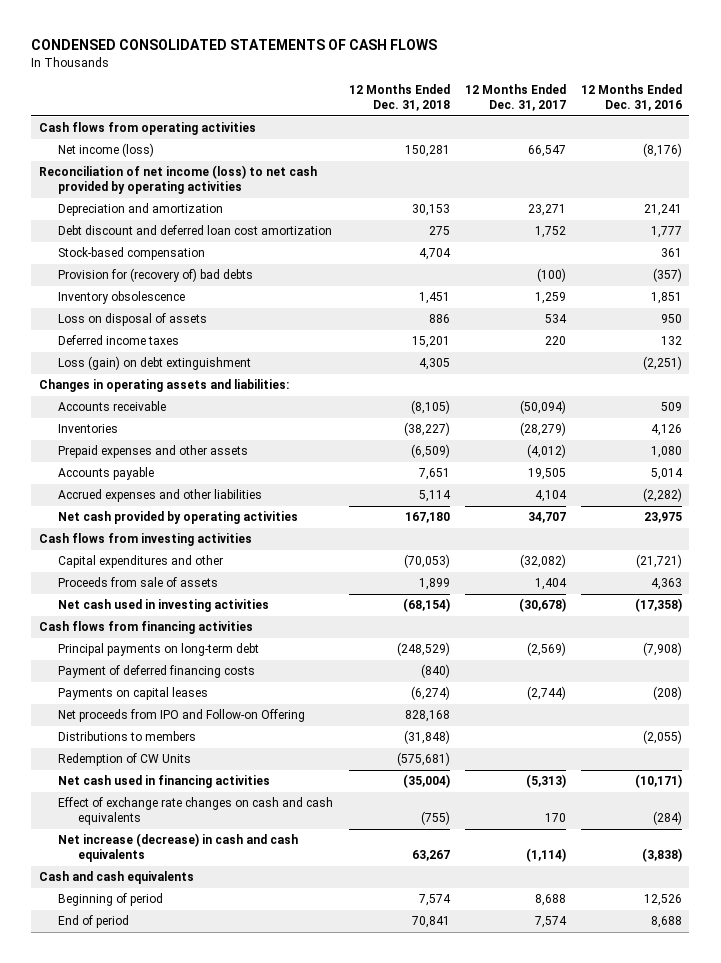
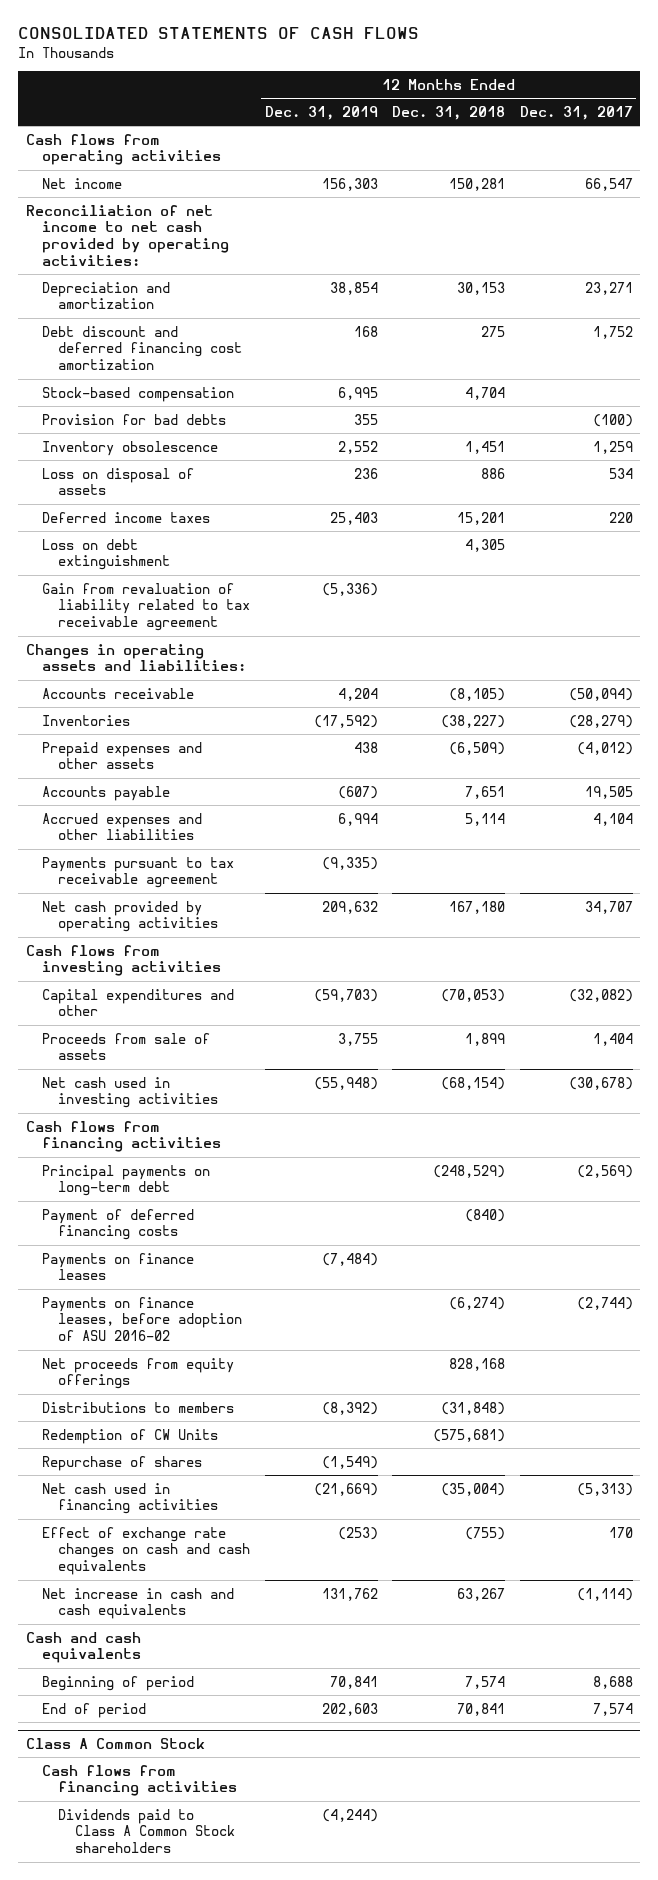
[31,39,438,51] CONDENSED CONSOLIDATED STATEMENTS OF CASH FLOWS -> [18,27,420,40] CONSOLIDATED STATEMENTS OF CASH FLOWS
[580,84,682,111] 12 Months Ended Dec. 31, 2016 -> none
none -> [264,105,378,120] Dec. 31, 2019
[58,143,155,158] Net income (loss) -> [42,177,123,189] Net income
[39,165,318,194] Reconciliation of net income (loss) to net cash provided by operating activities -> [25,204,230,266] Reconciliation of net income to net cash provided by operating activities:
[58,225,333,236] Debt discount and deferred loan cost amortization -> [42,325,243,371] Debt discount and deferred financing cost amortization
[58,268,254,283] Provision for (recovery of) bad debts -> [42,413,227,425] Provision for bad debts
[58,356,252,371] Loss (gain) on debt extinguishment -> [42,538,171,571] Loss on debt extinguishment
none -> [42,582,251,632] Gain from revaluation of liability related to tax receivable agreement
none -> [42,856,235,889] Payments pursuant to tax receivable agreement
none -> [42,1252,195,1281] Payments on finance leases
[58,687,209,701] Payments on capital leases -> [42,1296,243,1342] Payments on finance leases, before adoption of ASU 2016-02
[58,709,306,723] Net proceeds from IPO and Follow-on Offering -> [42,1357,235,1390] Net proceeds from equity offerings
none -> [42,1455,203,1471] Repurchase of shares
[58,833,299,862] Net increase (decrease) in cash and cash equivalents -> [42,1587,235,1620] Net increase in cash and cash equivalents
none -> [25,1738,205,1750] Class A Common Stock
none -> [42,1764,238,1797] Cash flows from financing activities
none -> [58,1808,235,1854] Dividends paid to Class A Common Stock shareholders

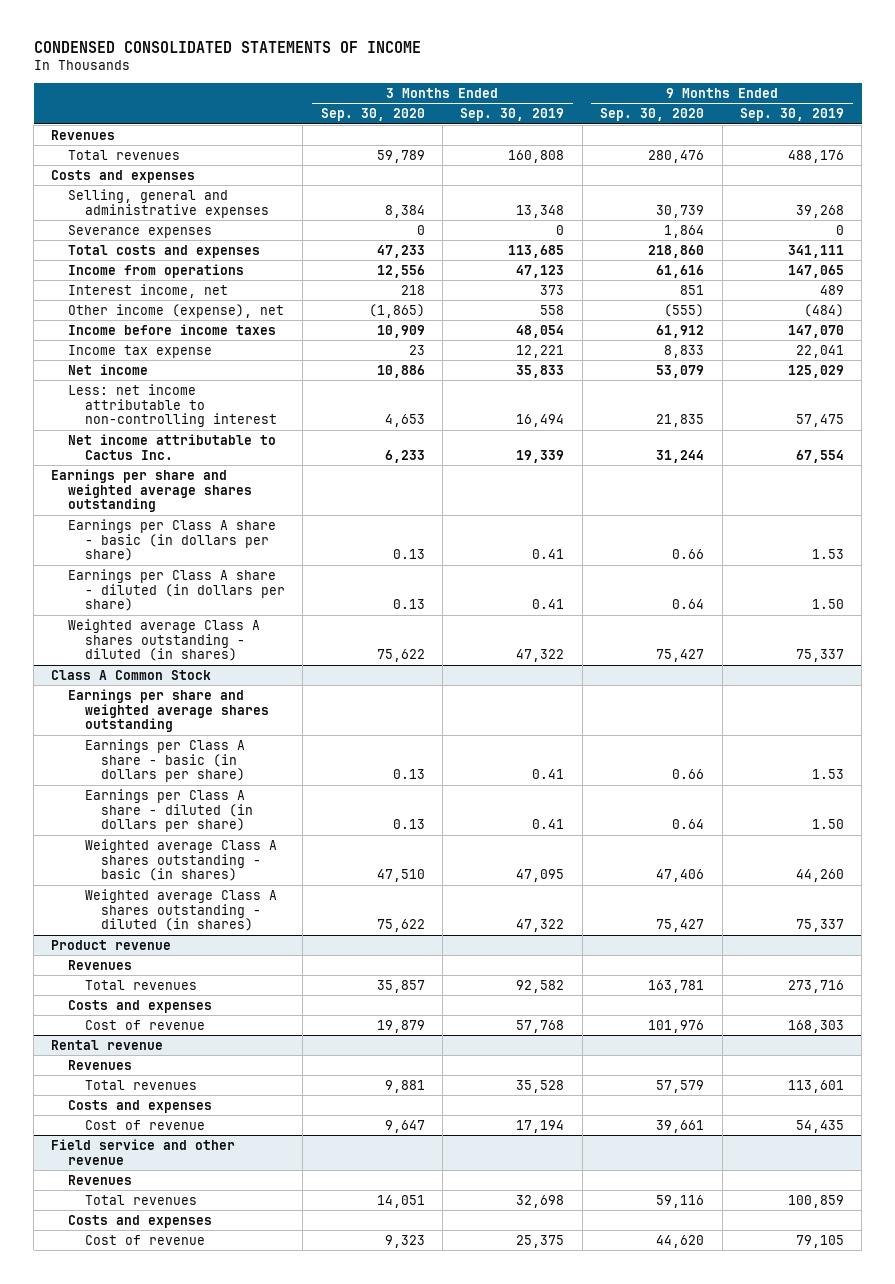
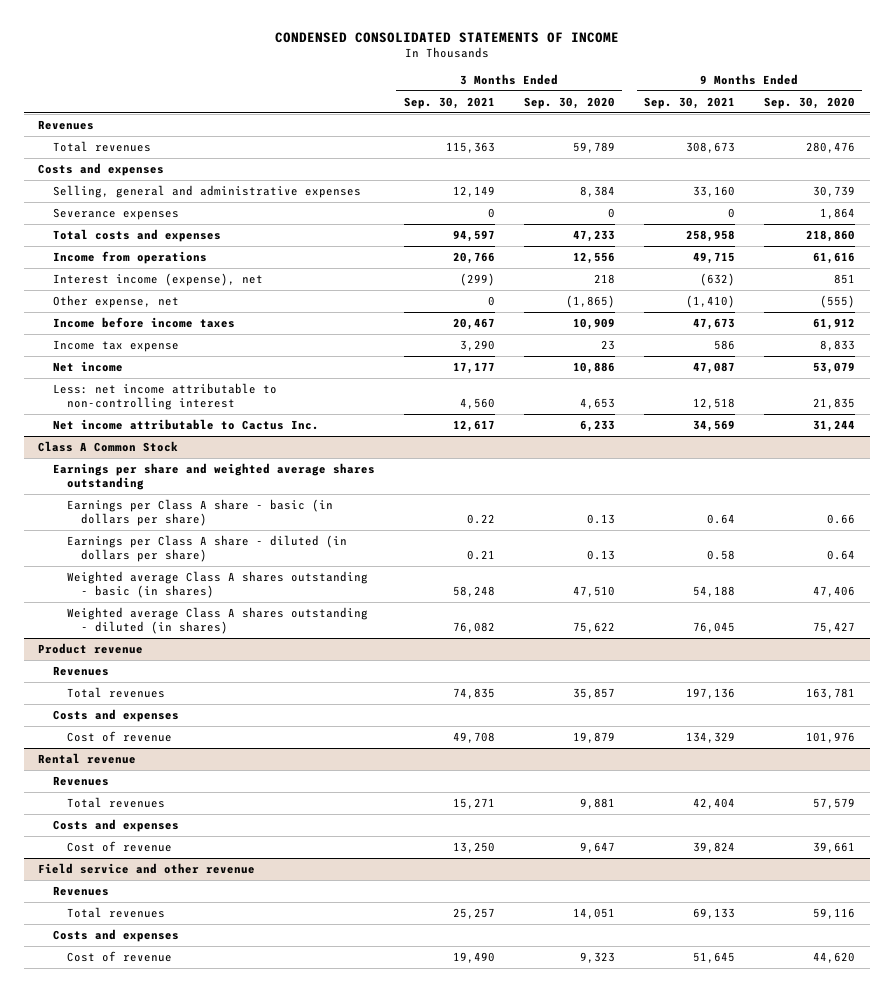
[460,108,565,122] Sep. 30, 2019 -> none
[739,108,844,122] Sep. 30, 2019 -> none
none -> [403,96,495,109] Sep. 30, 2021
none -> [643,96,735,109] Sep. 30, 2021
[68,283,229,298] Interest income, net -> [52,272,263,286] Interest income (expense), net
[68,303,285,318] Other income (expense), net -> [52,294,179,308] Other expense, net
[51,468,253,513] Earnings per share and weighted average shares outstanding -> none
[68,518,277,562] Earnings per Class A share - basic (in dollars per share) -> none
[68,568,285,612] Earnings per Class A share - diluted (in dollars per share) -> none
[68,618,261,662] Weighted average Class A shares outstanding - diluted (in shares) -> none

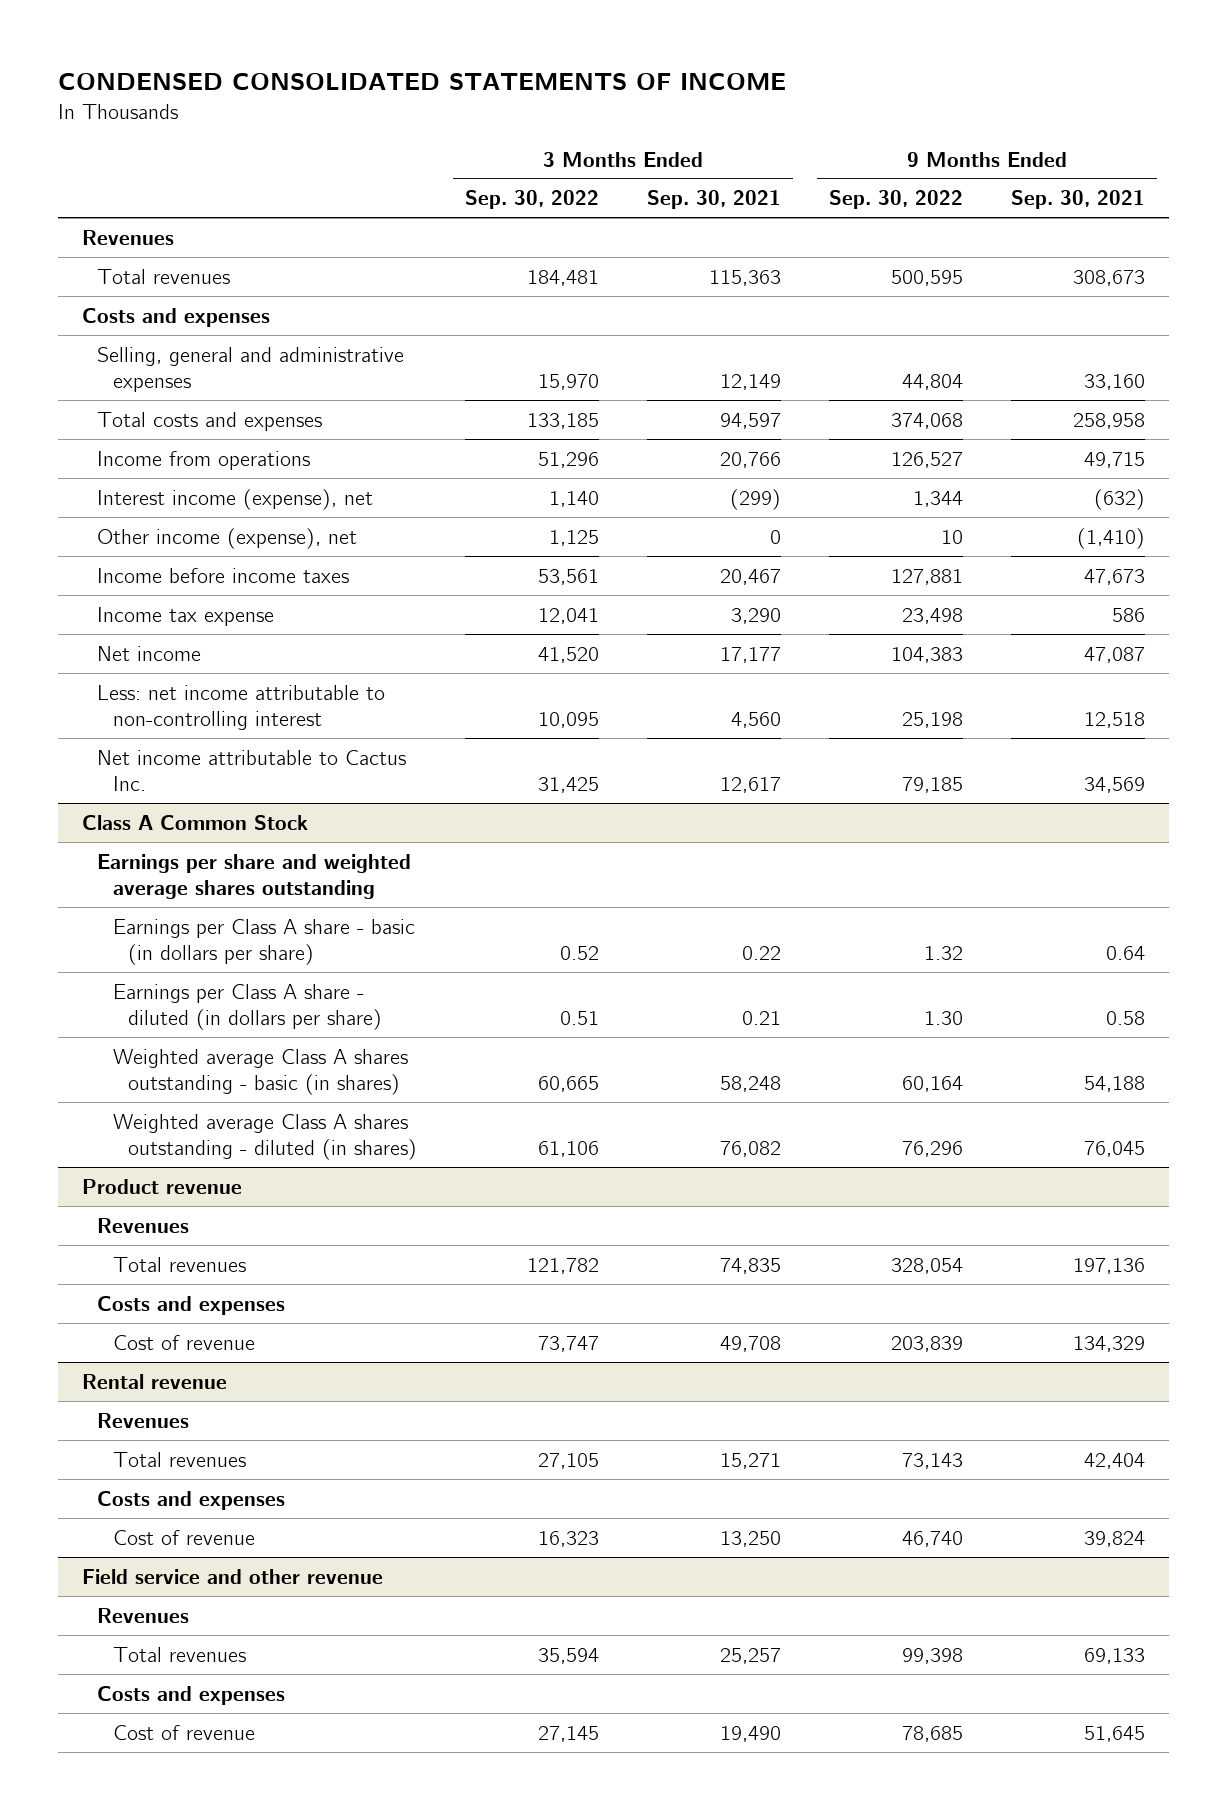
[523,96,615,109] Sep. 30, 2020 -> none
[763,96,855,109] Sep. 30, 2020 -> none
none -> [464,190,599,210] Sep. 30, 2022
none -> [828,190,963,210] Sep. 30, 2022
[52,207,179,220] Severance expenses -> none
[52,294,179,308] Other expense, net -> [97,527,358,549] Other income (expense), net

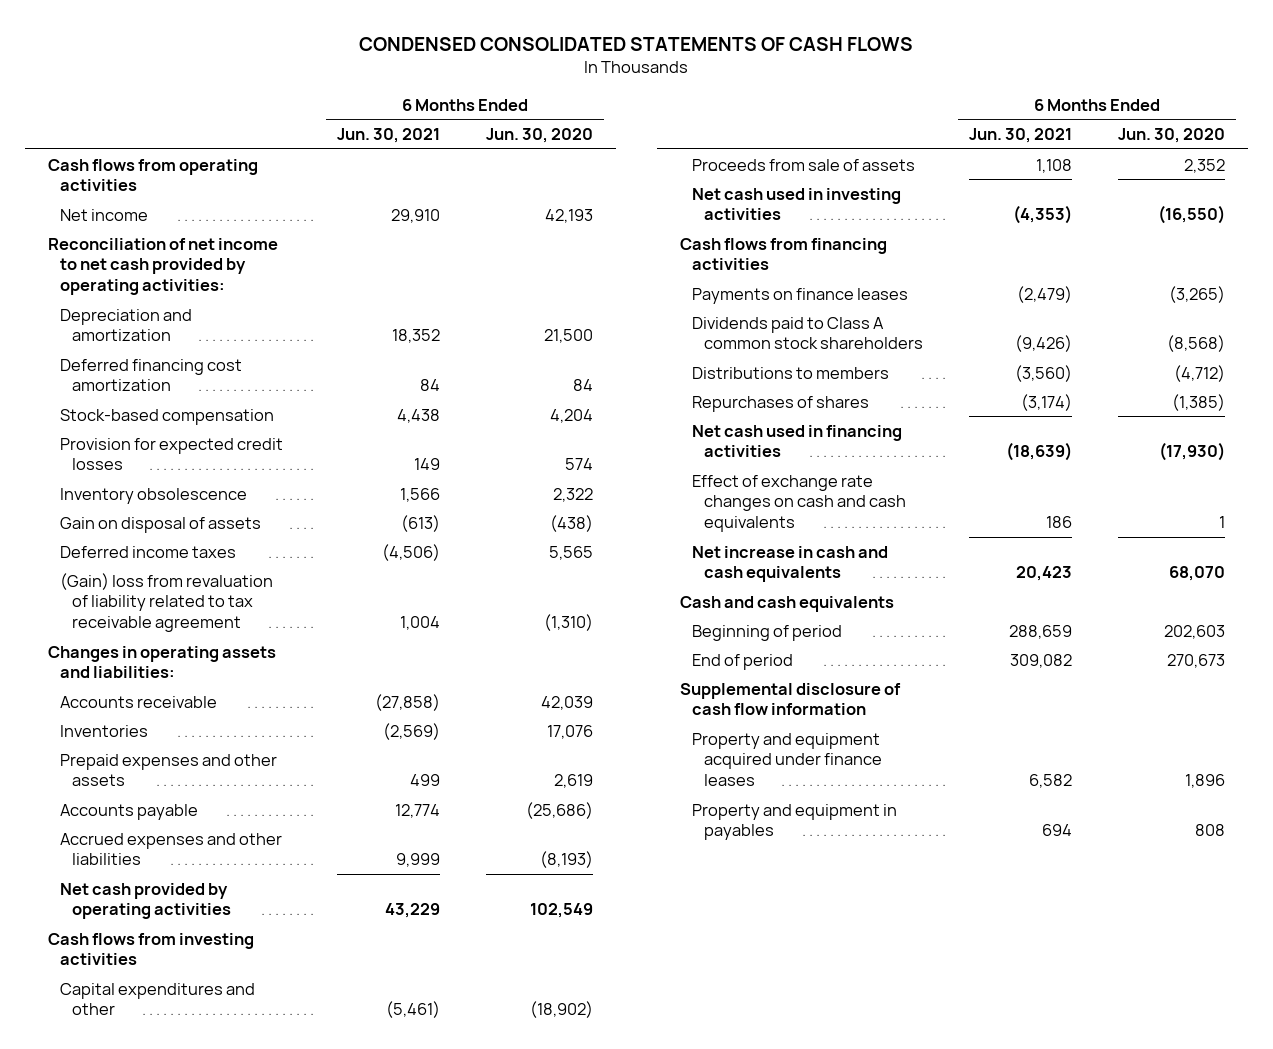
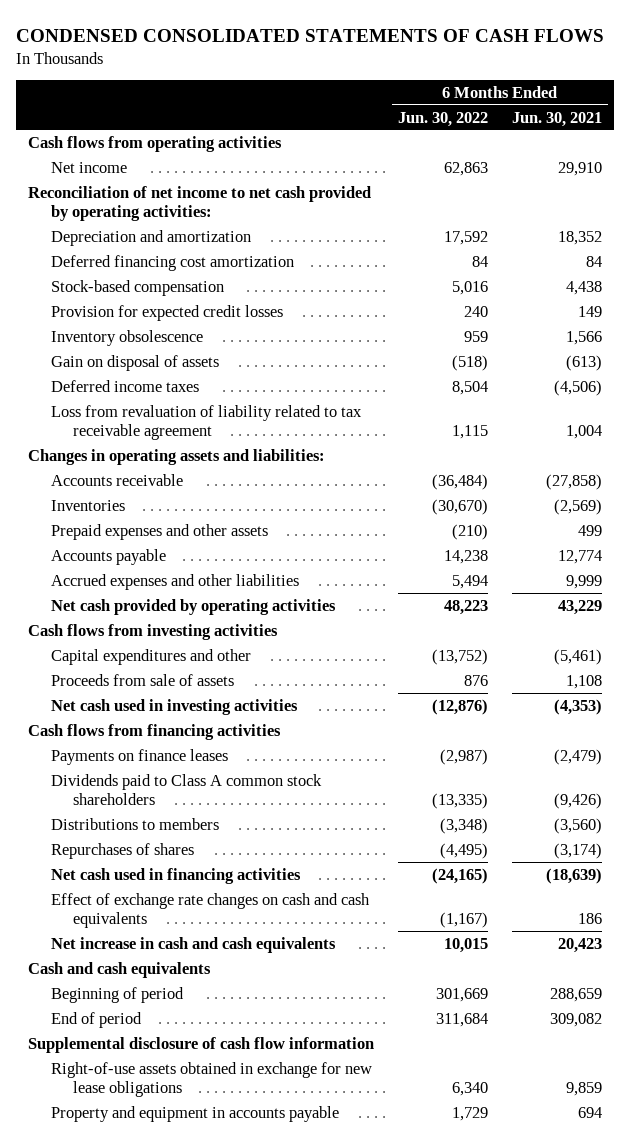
[485,128,593,144] Jun. 30, 2020 -> none
none -> [398,111,489,127] Jun. 30, 2022
[60,572,274,632] (Gain) loss from revaluation of liability related to tax receivable agreement -> [50,404,362,440] Loss from revaluation of liability related to tax receivable agreement
[692,732,883,786] Property and equipment acquired under finance leases -> none
none -> [50,1061,372,1097] Right-of-use assets obtained in exchange for new lease obligations
[692,803,898,841] Property and equipment in payables -> [50,1105,339,1122] Property and equipment in accounts payable

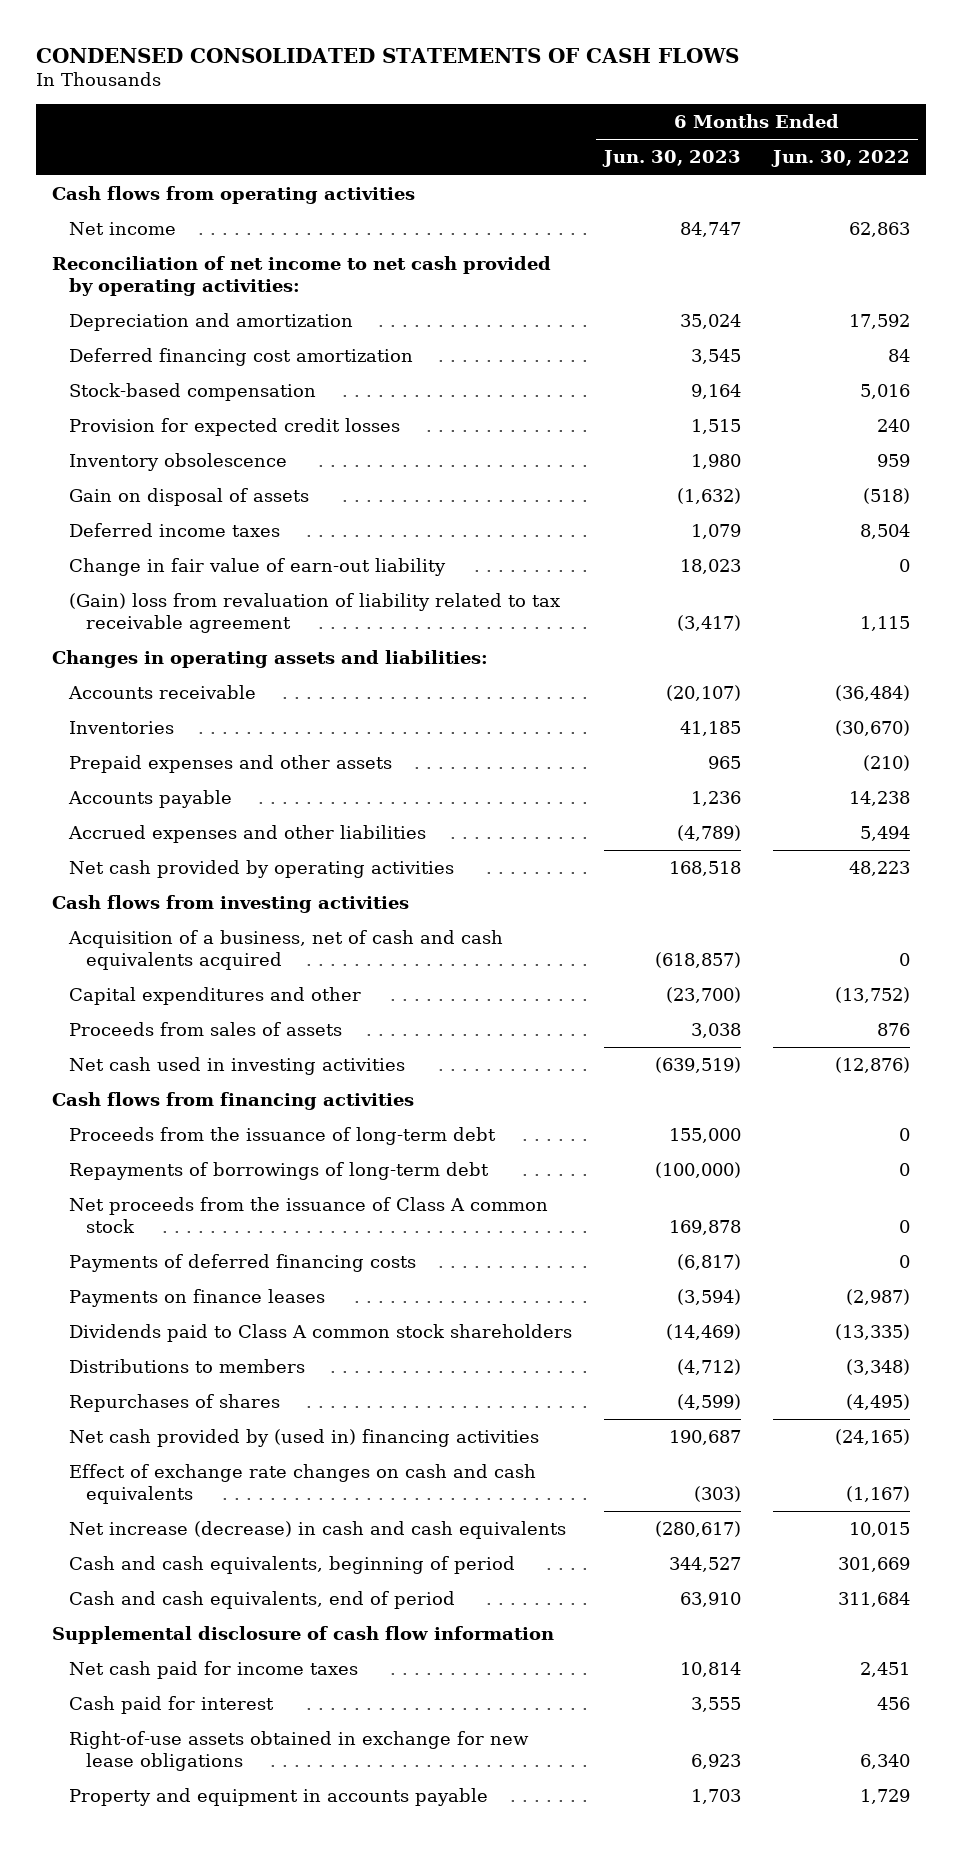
[512,111,603,127] Jun. 30, 2021 -> none
none -> [601,150,741,168] Jun. 30, 2023
none -> [69,558,447,577] Change in fair value of earn-out liability
[50,404,362,440] Loss from revaluation of liability related to tax receivable agreement -> [69,593,561,633] (Gain) loss from revaluation of liability related to tax receivable agreement
none -> [68,930,504,970] Acquisition of a business, net of cash and cash equivalents acquired
[50,673,234,686] Proceeds from sale of assets -> [69,1022,343,1037] Proceeds from sales of assets
none -> [69,1127,497,1146] Proceeds from the issuance of long-term debt
none -> [69,1162,490,1181] Repayments of borrowings of long-term debt
none -> [69,1197,549,1233] Net proceeds from the issuance of Class A common stock
none -> [69,1254,417,1273] Payments of deferred financing costs
[50,867,301,884] Net cash used in financing activities -> [69,1429,540,1448] Net cash provided by (used in) financing activities
[28,961,212,978] Cash and cash equivalents -> none
[50,936,336,953] Net increase in cash and cash equivalents -> [69,1521,567,1540] Net increase (decrease) in cash and cash equivalents
[50,986,184,1003] Beginning of period -> [69,1556,516,1575] Cash and cash equivalents, beginning of period
[50,1011,142,1028] End of period -> [69,1591,456,1610] Cash and cash equivalents, end of period
none -> [69,1661,359,1680] Net cash paid for income taxes
none -> [69,1696,275,1715] Cash paid for interest

